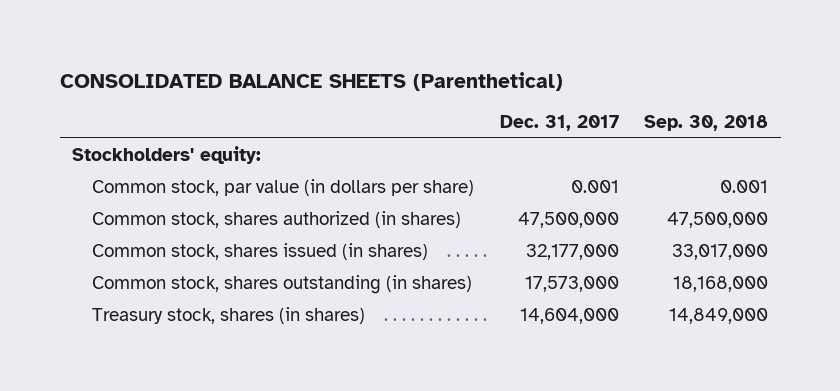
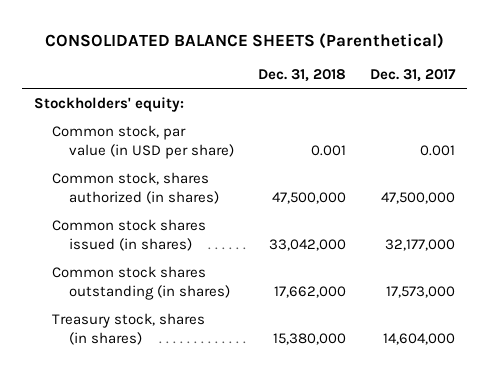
[643,115,768,132] Sep. 30, 2018 -> none
none -> [258,69,347,83] Dec. 31, 2018
[92,179,475,197] Common stock, par value (in dollars per share) -> [51,124,235,159] Common stock, par value (in USD per share)
[92,243,429,261] Common stock, shares issued (in shares) -> [51,218,206,251] Common stock shares issued (in shares)
[92,275,473,295] Common stock, shares outstanding (in shares) -> [51,265,231,300] Common stock shares outstanding (in shares)

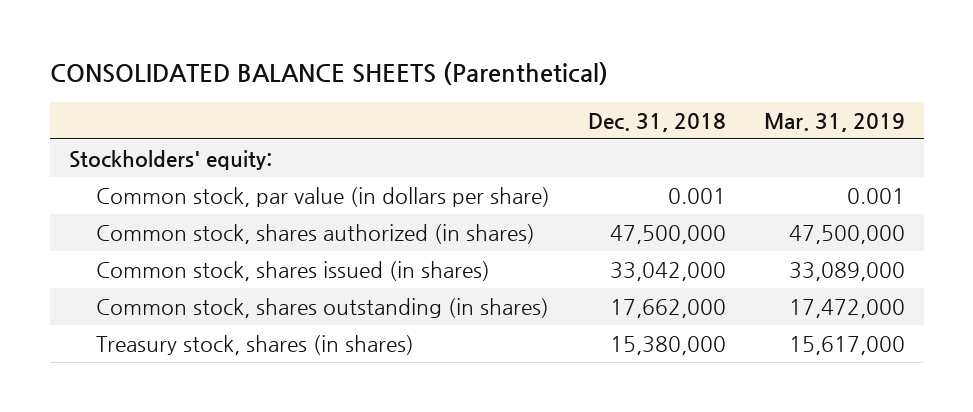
[370,69,457,83] Dec. 31, 2017 -> none
none -> [763,112,905,132] Mar. 31, 2019
[51,124,235,159] Common stock, par value (in USD per share) -> [96,186,551,207] Common stock, par value (in dollars per share)
[51,218,206,251] Common stock shares issued (in shares) -> [96,260,491,281] Common stock, shares issued (in shares)
[51,265,231,300] Common stock shares outstanding (in shares) -> [96,297,550,318] Common stock, shares outstanding (in shares)

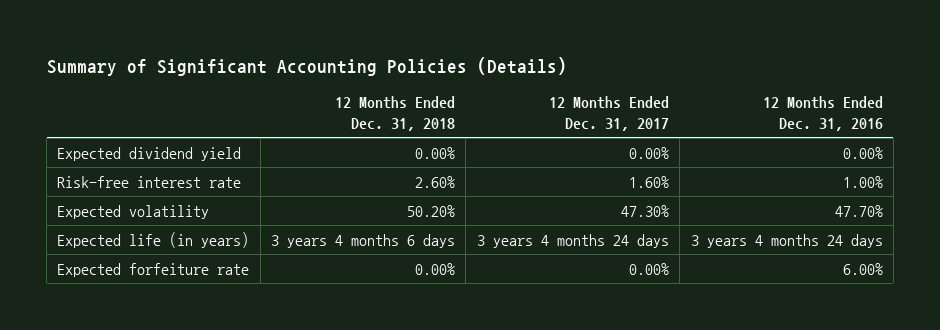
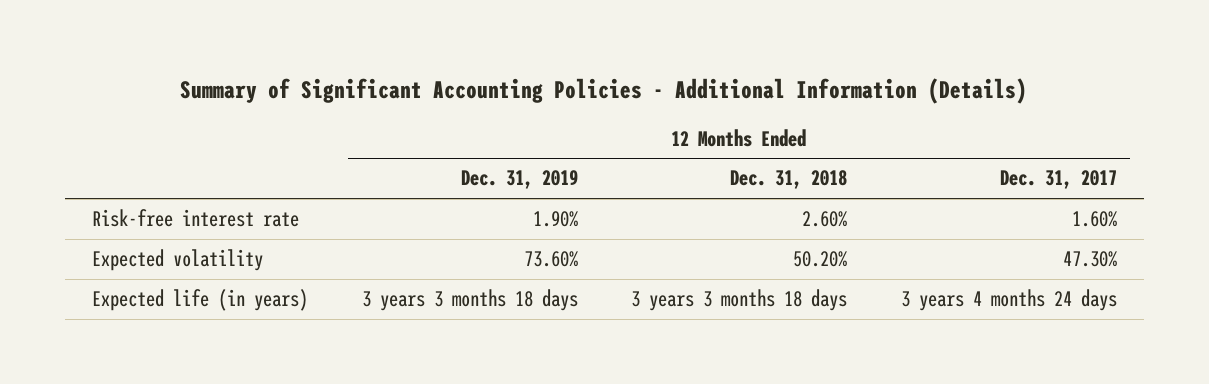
[46,56,567,76] Summary of Significant Accounting Policies (Details) -> [180,77,1028,104] Summary of Significant Accounting Policies - Additional Information (Details)
[762,96,883,131] 12 Months Ended Dec. 31, 2016 -> none
none -> [460,170,578,190] Dec. 31, 2019
[57,146,242,161] Expected dividend yield -> none
[57,262,250,277] Expected forfeiture rate -> none
[271,233,456,248] 3 years 4 months 6 days -> [631,289,848,312] 3 years 3 months 18 days

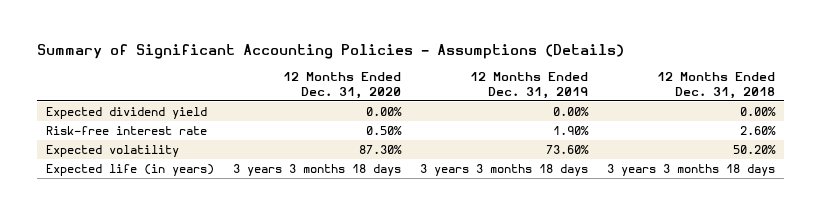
[180,77,1028,104] Summary of Significant Accounting Policies - Additional Information (Details) -> [36,44,624,60] Summary of Significant Accounting Policies - Assumptions (Details)
[999,170,1117,190] Dec. 31, 2017 -> none
none -> [283,72,402,99] 12 Months Ended Dec. 31, 2020
none -> [46,107,208,120] Expected dividend yield

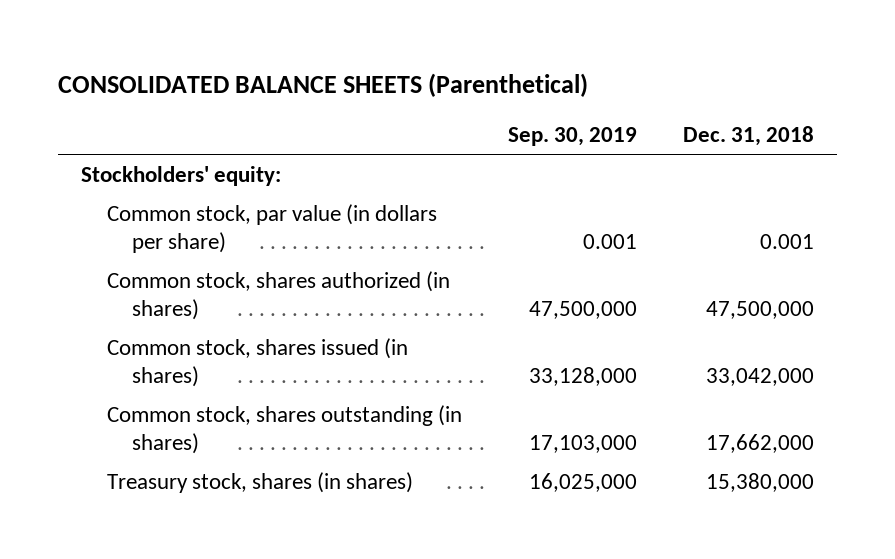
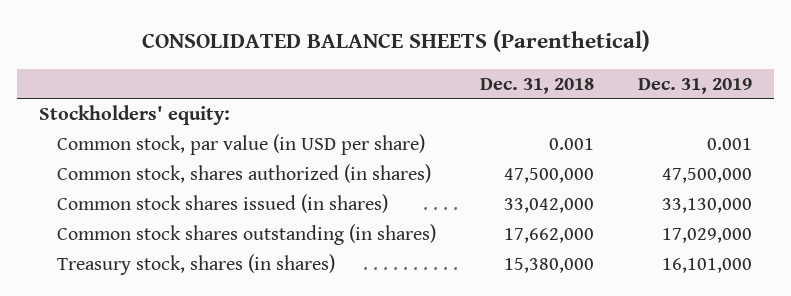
[507,127,637,147] Sep. 30, 2019 -> none
none -> [637,77,752,94] Dec. 31, 2019
[106,203,437,254] Common stock, par value (in dollars per share) -> [56,134,425,156] Common stock, par value (in USD per share)
[106,337,408,388] Common stock, shares issued (in shares) -> [56,194,388,214] Common stock shares issued (in shares)
[106,404,462,455] Common stock, shares outstanding (in shares) -> [56,224,436,246] Common stock shares outstanding (in shares)

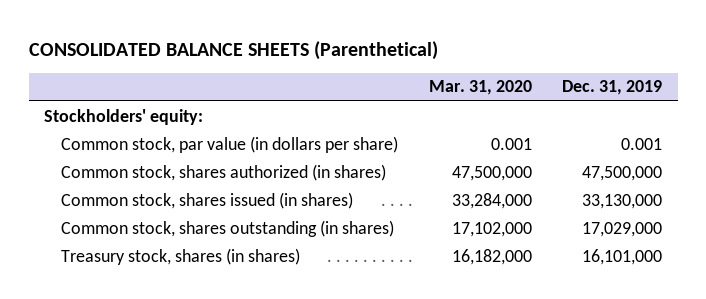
[479,77,594,94] Dec. 31, 2018 -> none
none -> [428,80,532,96] Mar. 31, 2020
[56,134,425,156] Common stock, par value (in USD per share) -> [60,135,398,153] Common stock, par value (in dollars per share)
[56,194,388,214] Common stock shares issued (in shares) -> [60,191,353,209] Common stock, shares issued (in shares)
[56,224,436,246] Common stock shares outstanding (in shares) -> [60,219,394,237] Common stock, shares outstanding (in shares)

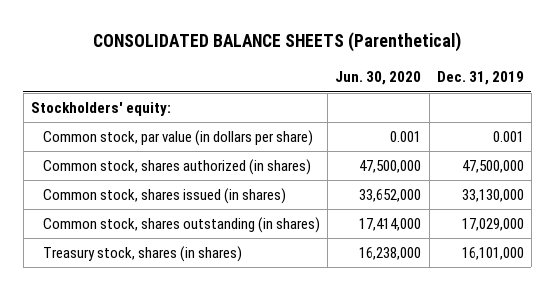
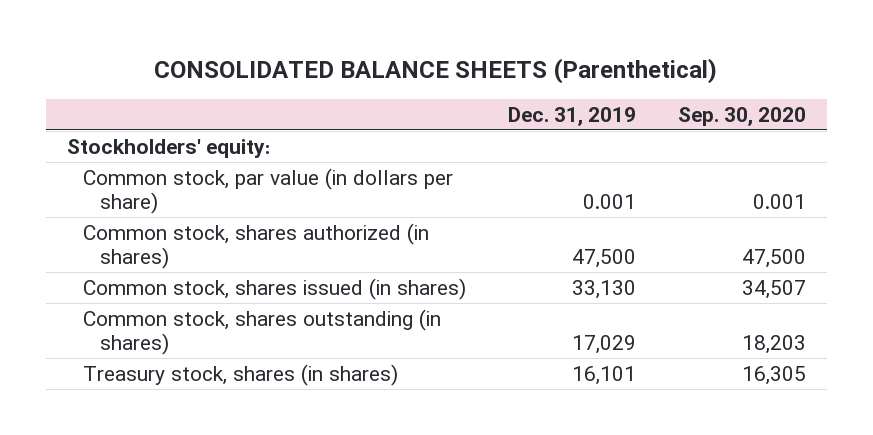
[335,71,422,86] Jun. 30, 2020 -> none
none -> [677,106,806,126] Sep. 30, 2020
[461,160,524,174] 47,500,000 -> [572,248,637,268] 47,500
[461,189,524,203] 33,130,000 -> [572,279,637,299] 33,130
[461,218,524,232] 17,029,000 -> [572,334,637,354] 17,029
[461,247,524,261] 16,101,000 -> [572,365,637,385] 16,101

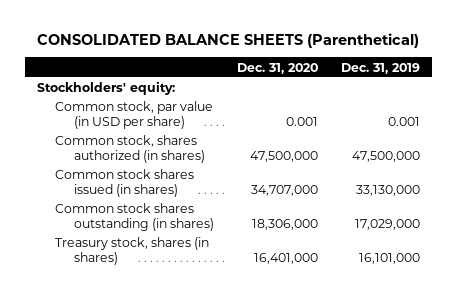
[677,106,806,126] Sep. 30, 2020 -> none
none -> [236,62,318,74] Dec. 31, 2020
[83,167,454,214] Common stock, par value (in dollars per share) -> [55,101,214,130] Common stock, par value (in USD per share)
[572,248,637,268] 47,500 -> [352,151,421,163] 47,500,000
[83,277,467,300] Common stock, shares issued (in shares) -> [55,169,195,198] Common stock shares issued (in shares)
[572,279,637,299] 33,130 -> [356,185,421,197] 33,130,000
[83,308,442,355] Common stock, shares outstanding (in shares) -> [55,203,214,232] Common stock shares outstanding (in shares)
[572,334,637,354] 17,029 -> [355,219,421,231] 17,029,000
[572,365,637,385] 16,101 -> [359,253,421,265] 16,101,000

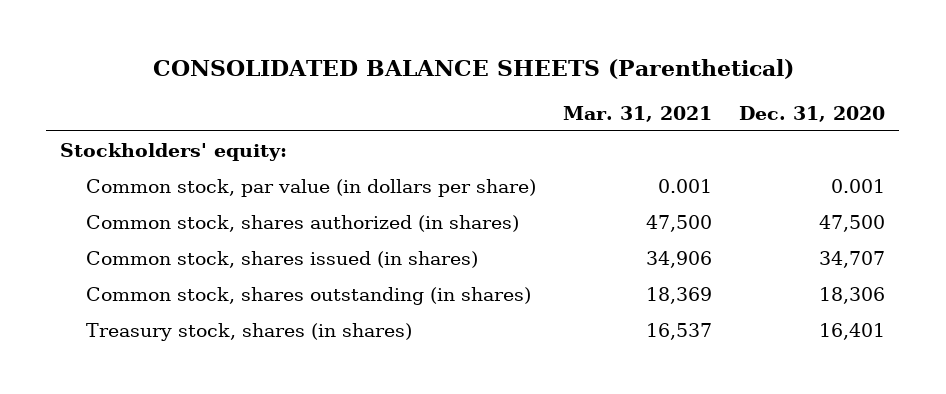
[341,62,421,74] Dec. 31, 2019 -> none
none -> [563,105,713,122] Mar. 31, 2021
[55,101,214,130] Common stock, par value (in USD per share) -> [85,179,536,198] Common stock, par value (in dollars per share)
[249,151,318,163] 47,500,000 -> [819,215,886,233] 47,500
[55,169,195,198] Common stock shares issued (in shares) -> [85,251,478,269] Common stock, shares issued (in shares)
[250,185,318,197] 34,707,000 -> [819,251,886,269] 34,707
[55,203,214,232] Common stock shares outstanding (in shares) -> [85,287,531,306] Common stock, shares outstanding (in shares)
[251,219,318,231] 18,306,000 -> [819,287,886,305] 18,306
[253,253,318,265] 16,401,000 -> [819,323,886,341] 16,401

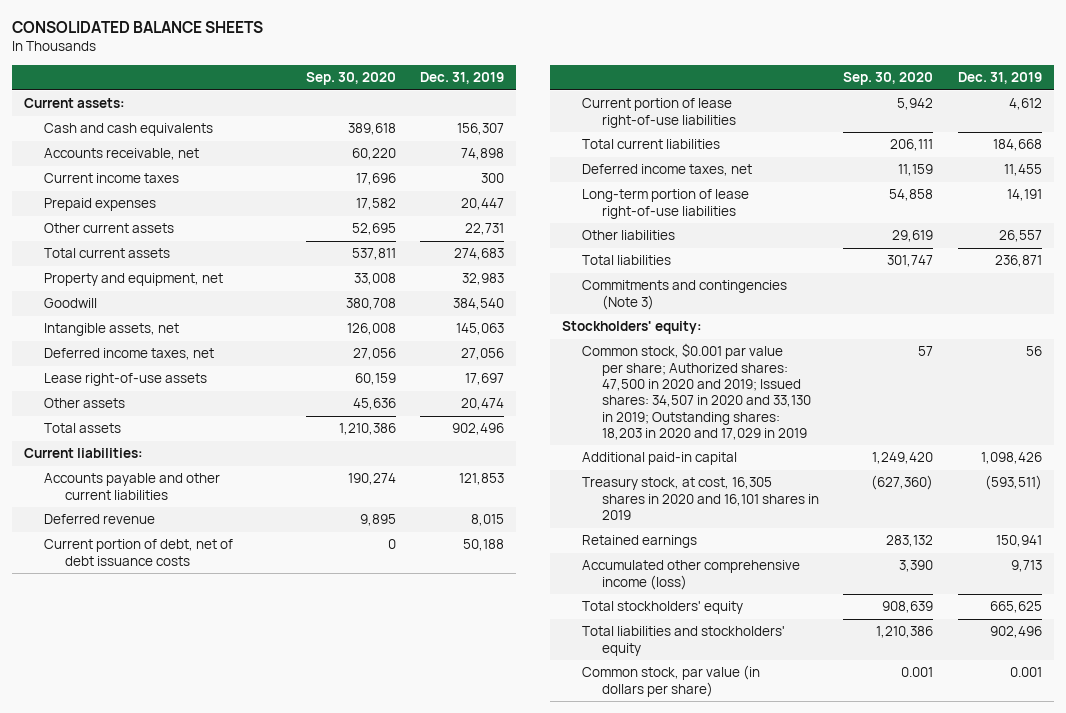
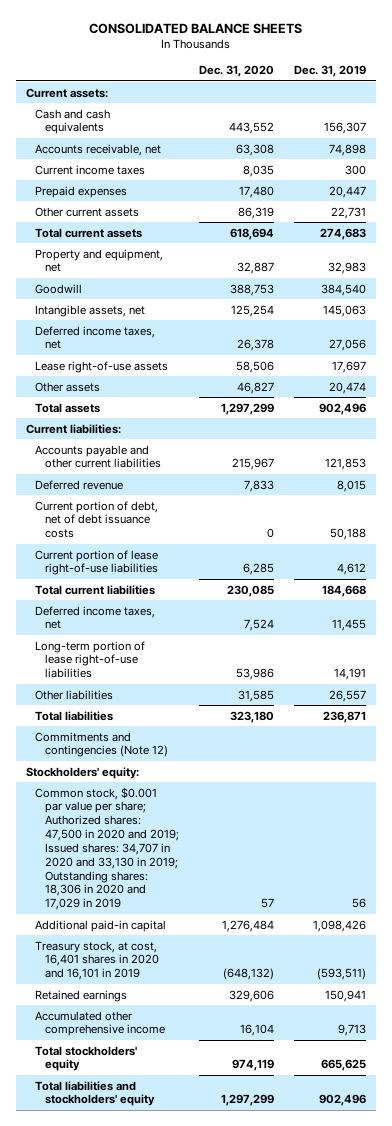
[305,72,396,86] Sep. 30, 2020 -> none
none -> [199,65,275,78] Dec. 31, 2020
[582,280,788,310] Commitments and contingencies (Note 3) -> [35,731,169,758] Commitments and contingencies (Note 12)
[582,343,812,440] Common stock, $0.001 par value per share; Authorized shares: 47,500 in 2020 and 2019; Issued shares: 34,507 in 2020 and 33,130 in 2019; Outstanding shares: 18,203 in 2020 and 17,029 in 2019 -> [35,786,180,911] Common stock, $0.001 par value per share; Authorized shares: 47,500 in 2020 and 2019; Issued shares: 34,707 in 2020 and 33,130 in 2019; Outstanding shares: 18,306 in 2020 and 17,029 in 2019
[582,477,820,520] Treasury stock, at cost, 16,305 shares in 2020 and 16,101 shares in 2019 -> [35,940,160,981] Treasury stock, at cost, 16,401 shares in 2020 and 16,101 in 2019
[582,560,801,590] Accumulated other comprehensive income (loss) -> [35,1010,166,1037] Accumulated other comprehensive income
[582,665,761,697] Common stock, par value (in dollars per share) -> none

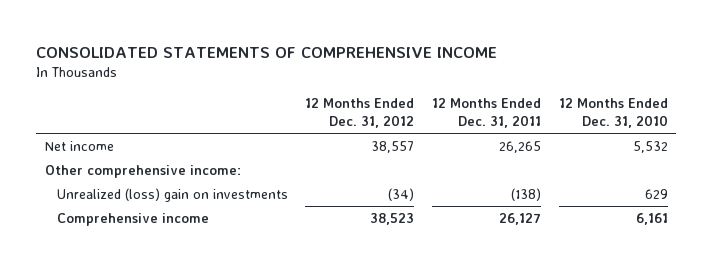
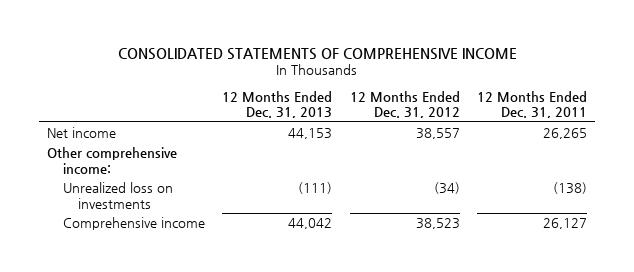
[558,98,668,128] 12 Months Ended Dec. 31, 2010 -> none
none -> [222,90,333,119] 12 Months Ended Dec. 31, 2013
[56,187,288,202] Unrealized (loss) gain on investments -> [62,182,173,209] Unrealized loss on investments

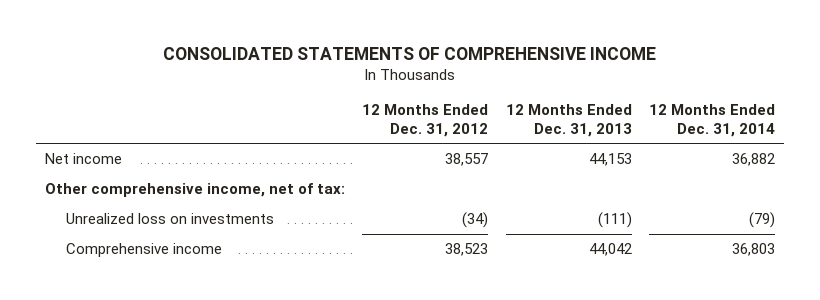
[476,90,587,119] 12 Months Ended Dec. 31, 2011 -> none
none -> [648,104,775,137] 12 Months Ended Dec. 31, 2014
[47,147,178,174] Other comprehensive income: -> [44,183,345,198] Other comprehensive income, net of tax:

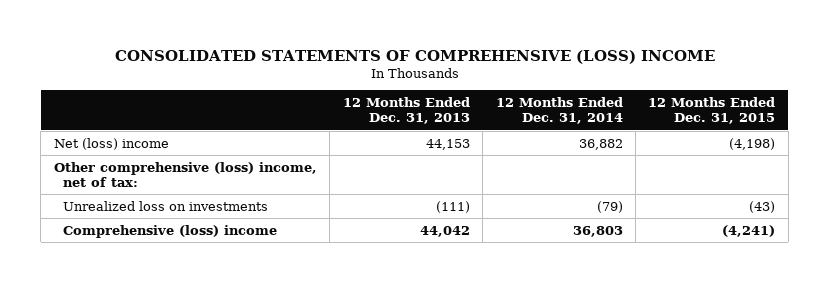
[162,46,656,60] CONSOLIDATED STATEMENTS OF COMPREHENSIVE INCOME -> [114,49,715,64] CONSOLIDATED STATEMENTS OF COMPREHENSIVE (LOSS) INCOME
[362,104,489,137] 12 Months Ended Dec. 31, 2012 -> none
none -> [648,97,776,125] 12 Months Ended Dec. 31, 2015
[44,153,122,165] Net income -> [53,137,169,150] Net (loss) income
[44,183,345,198] Other comprehensive income, net of tax: -> [53,161,317,187] Other comprehensive (loss) income, net of tax:
[65,243,222,258] Comprehensive income -> [63,224,278,238] Comprehensive (loss) income

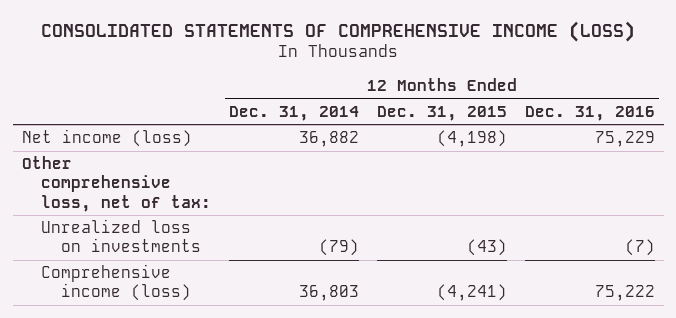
[114,49,715,64] CONSOLIDATED STATEMENTS OF COMPREHENSIVE (LOSS) INCOME -> [41,20,636,42] CONSOLIDATED STATEMENTS OF COMPREHENSIVE INCOME (LOSS)
[342,97,470,125] 12 Months Ended Dec. 31, 2013 -> none
none -> [524,105,655,121] Dec. 31, 2016
[53,137,169,150] Net (loss) income -> [21,129,192,148] Net income (loss)
[53,161,317,187] Other comprehensive (loss) income, net of tax: -> [21,156,212,212] Other comprehensive loss, net of tax:
[63,224,278,238] Comprehensive (loss) income -> [41,264,191,302] Comprehensive income (loss)

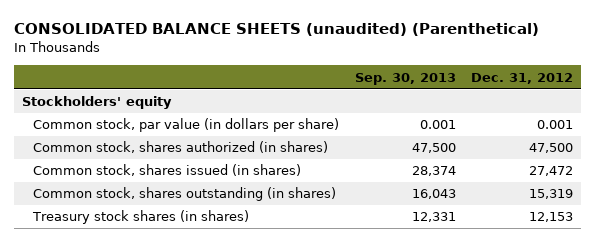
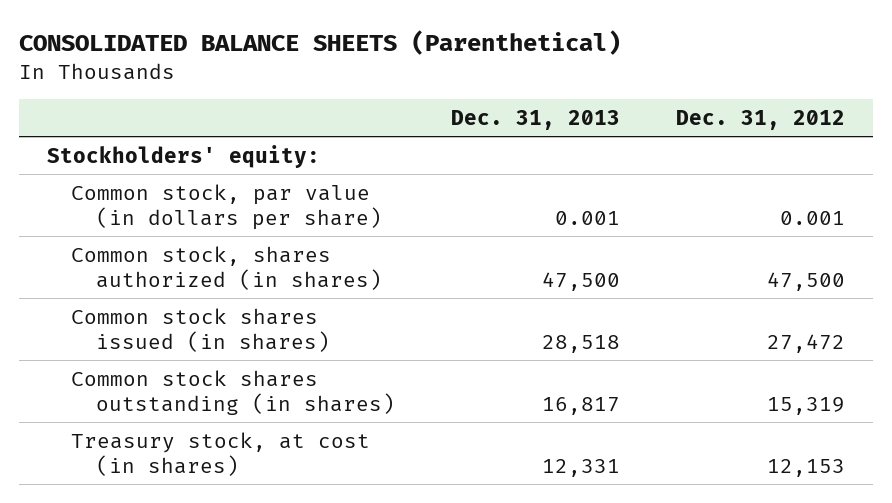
[13,23,539,37] CONSOLIDATED BALANCE SHEETS (unaudited) (Parenthetical) -> [18,29,621,55] CONSOLIDATED BALANCE SHEETS (Parenthetical)
[354,72,456,85] Sep. 30, 2013 -> none
none -> [451,109,621,130] Dec. 31, 2013
[21,96,172,110] Stockholders' equity -> [47,144,321,168] Stockholders' equity:
[33,164,302,177] Common stock, shares issued (in shares) -> [71,307,330,352] Common stock shares issued (in shares)
[33,187,337,202] Common stock, shares outstanding (in shares) -> [71,369,395,415] Common stock shares outstanding (in shares)
[32,210,250,225] Treasury stock shares (in shares) -> [71,431,371,476] Treasury stock, at cost (in shares)

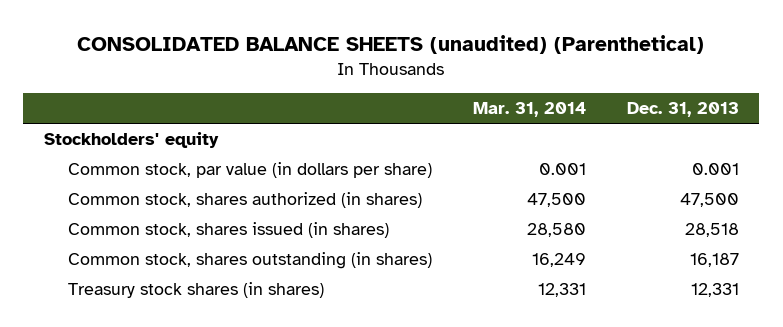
[18,29,621,55] CONSOLIDATED BALANCE SHEETS (Parenthetical) -> [77,34,705,54] CONSOLIDATED BALANCE SHEETS (unaudited) (Parenthetical)
[676,109,846,130] Dec. 31, 2012 -> none
none -> [472,102,586,118] Mar. 31, 2014
[47,144,321,168] Stockholders' equity: -> [43,132,219,149] Stockholders' equity
[71,307,330,352] Common stock shares issued (in shares) -> [67,222,389,239] Common stock, shares issued (in shares)
[71,369,395,415] Common stock shares outstanding (in shares) -> [67,252,432,270] Common stock, shares outstanding (in shares)
[542,396,621,415] 16,817 -> [689,253,739,268] 16,187
[71,431,371,476] Treasury stock, at cost (in shares) -> [67,282,324,299] Treasury stock shares (in shares)

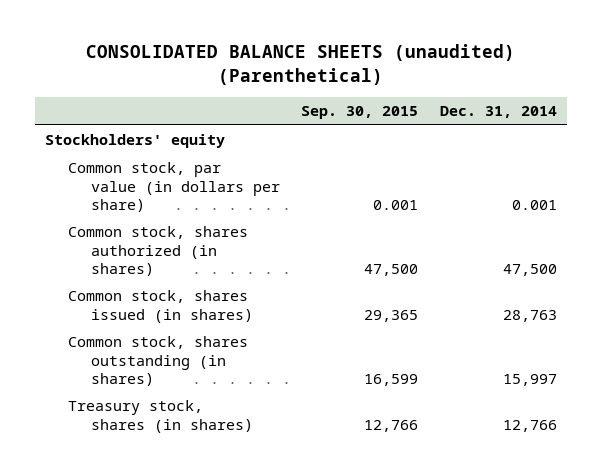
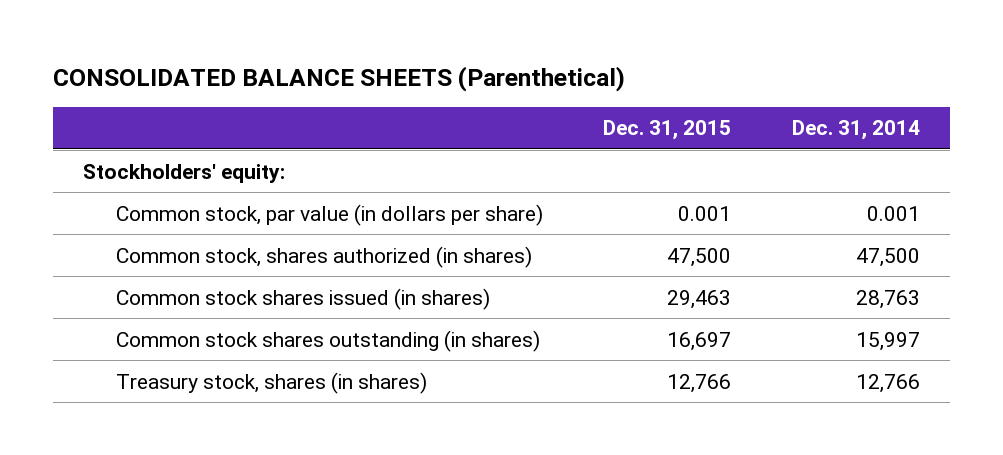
[85,44,515,85] CONSOLIDATED BALANCE SHEETS (unaudited) (Parenthetical) -> [53,65,626,92] CONSOLIDATED BALANCE SHEETS (Parenthetical)
[301,106,419,120] Sep. 30, 2015 -> none
none -> [603,120,732,141] Dec. 31, 2015
[45,134,226,149] Stockholders' equity -> [83,163,286,183] Stockholders' equity:
[68,290,253,323] Common stock, shares issued (in shares) -> [116,287,491,310] Common stock shares issued (in shares)
[68,336,249,386] Common stock, shares outstanding (in shares) -> [116,329,541,352] Common stock shares outstanding (in shares)

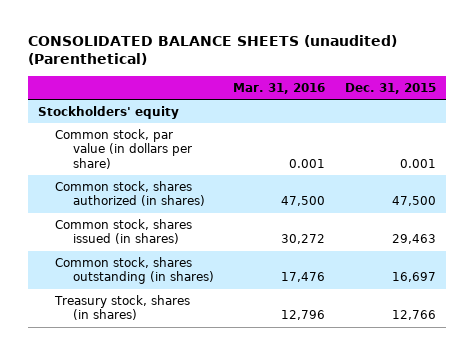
[53,65,626,92] CONSOLIDATED BALANCE SHEETS (Parenthetical) -> [27,35,397,66] CONSOLIDATED BALANCE SHEETS (unaudited) (Parenthetical)
[791,120,920,141] Dec. 31, 2014 -> none
none -> [233,82,326,94] Mar. 31, 2016
[83,163,286,183] Stockholders' equity: -> [37,105,179,119] Stockholders' equity
[116,287,491,310] Common stock shares issued (in shares) -> [55,218,193,245] Common stock, shares issued (in shares)
[116,329,541,352] Common stock shares outstanding (in shares) -> [55,256,214,285] Common stock, shares outstanding (in shares)

